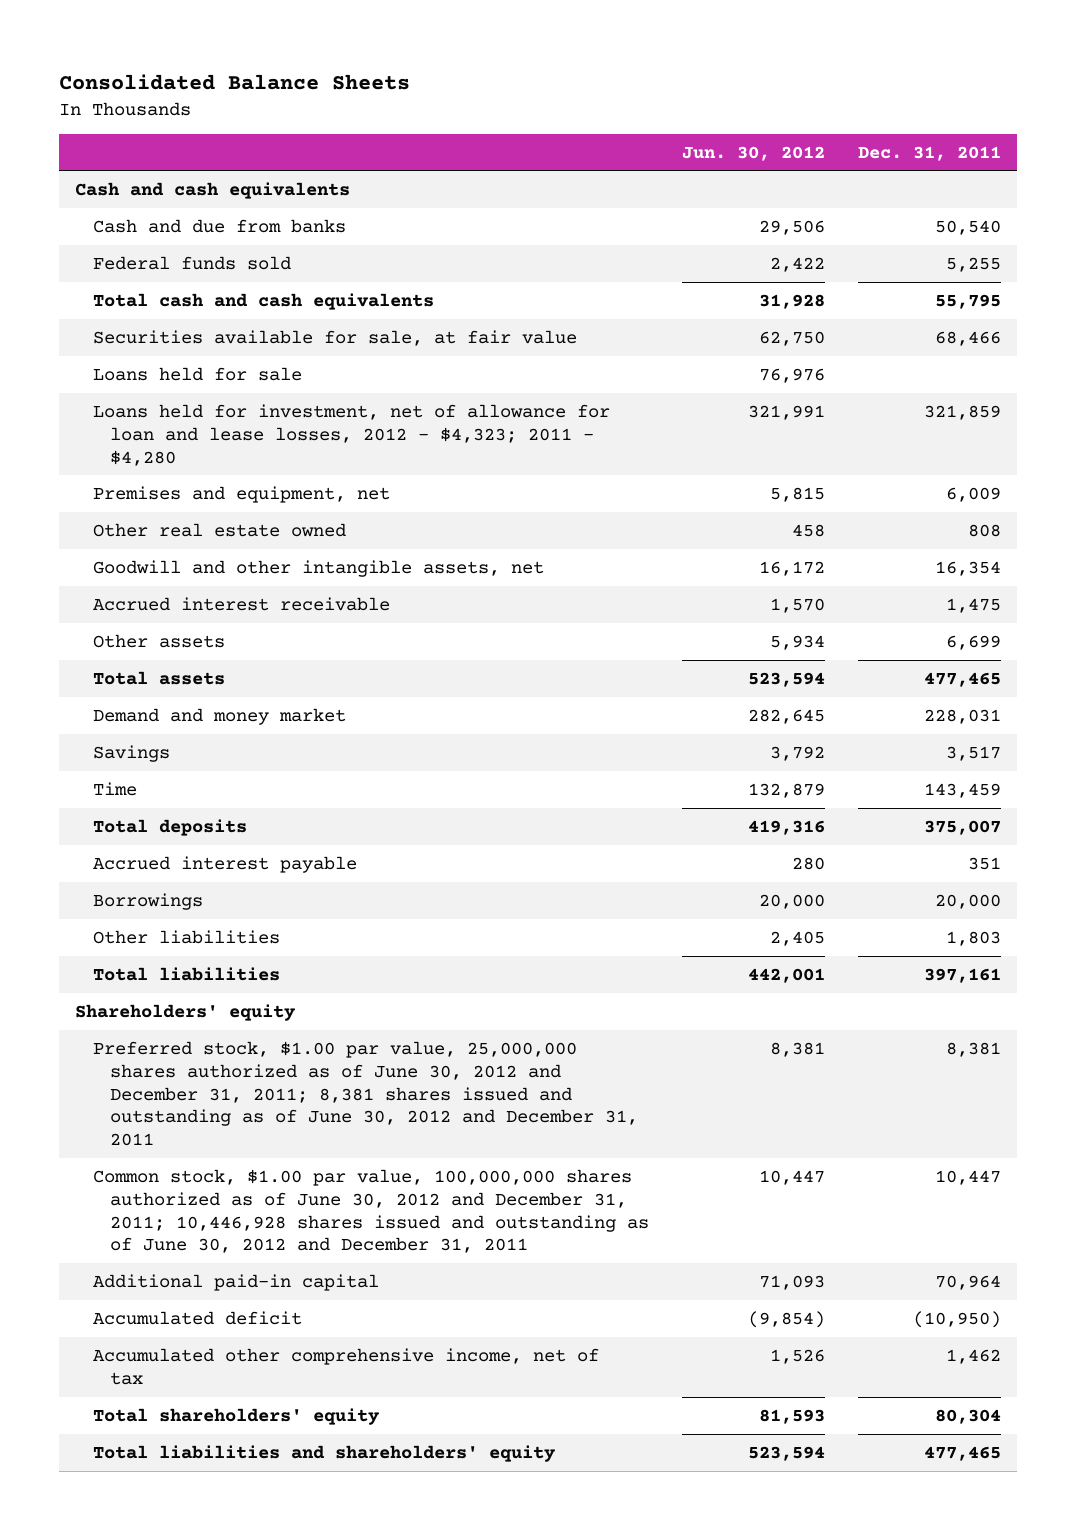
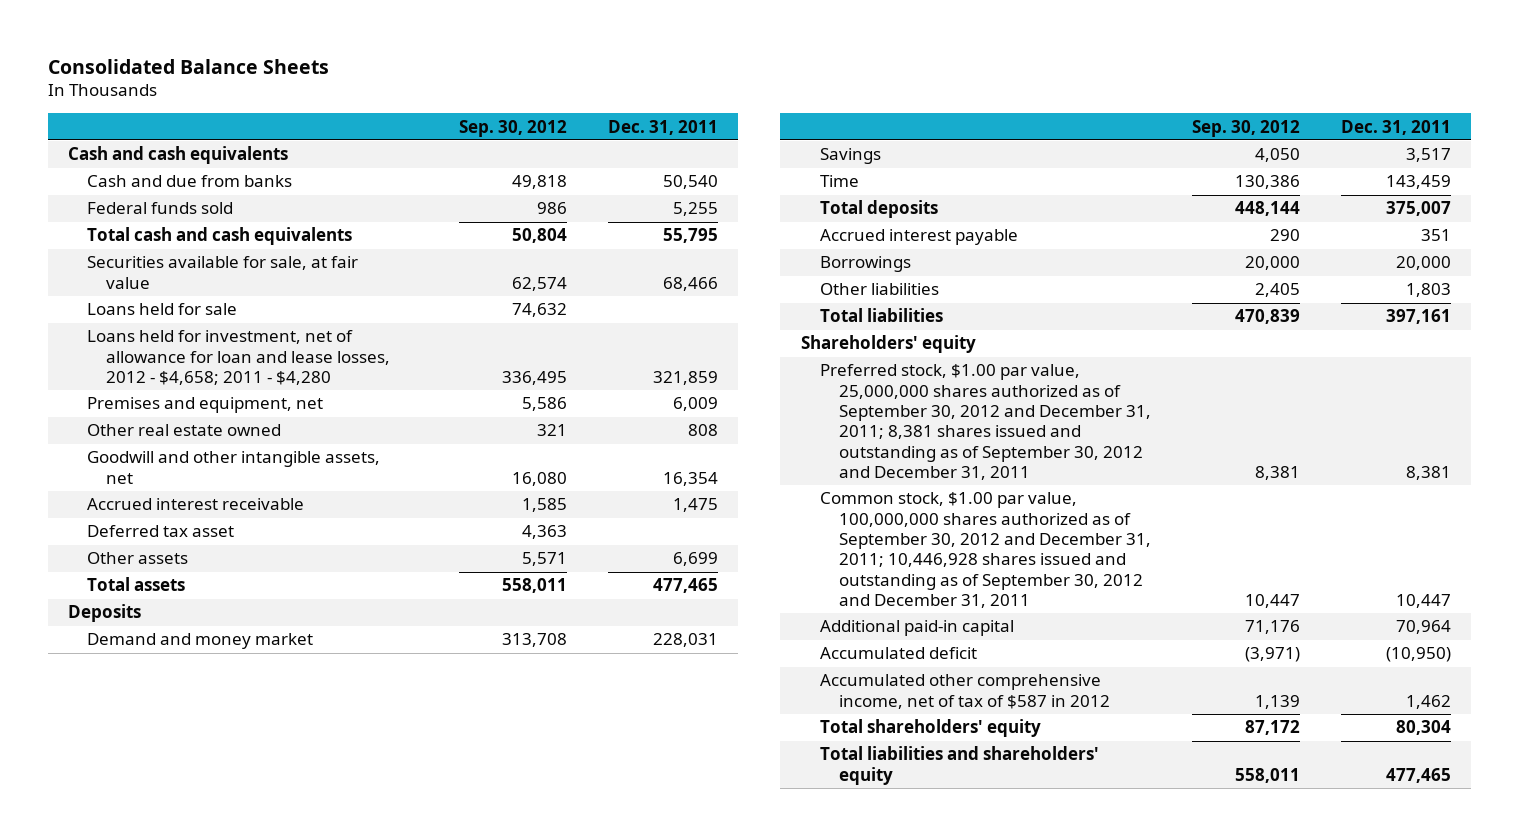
[681,145,825,161] Jun. 30, 2012 -> none
none -> [459,119,568,137] Sep. 30, 2012
[92,403,610,466] Loans held for investment, net of allowance for loan and lease losses, 2012 - $4,323; 2011 - $4,280 -> [87,330,391,386] Loans held for investment, net of allowance for loan and lease losses, 2012 - $4,658; 2011 - $4,280
none -> [87,525,235,538] Deferred tax asset
none -> [68,604,142,623] Deposits
[92,1040,639,1147] Preferred stock, $1.00 par value, 25,000,000 shares authorized as of June 30, 2012 and December 31, 2011; 8,381 shares issued and outstanding as of June 30, 2012 and December 31, 2011 -> [819,364,1152,480] Preferred stock, $1.00 par value, 25,000,000 shares authorized as of September 30, 2012 and December 31, 2011; 8,381 shares issued and outstanding as of September 30, 2012 and December 31, 2011
[92,1168,650,1254] Common stock, $1.00 par value, 100,000,000 shares authorized as of June 30, 2012 and December 31, 2011; 10,446,928 shares issued and outstanding as of June 30, 2012 and December 31, 2011 -> [819,492,1152,608] Common stock, $1.00 par value, 100,000,000 shares authorized as of September 30, 2012 and December 31, 2011; 10,446,928 shares issued and outstanding as of September 30, 2012 and December 31, 2011
[92,1347,599,1385] Accumulated other comprehensive income, net of tax -> [819,674,1111,709] Accumulated other comprehensive income, net of tax of $587 in 2012

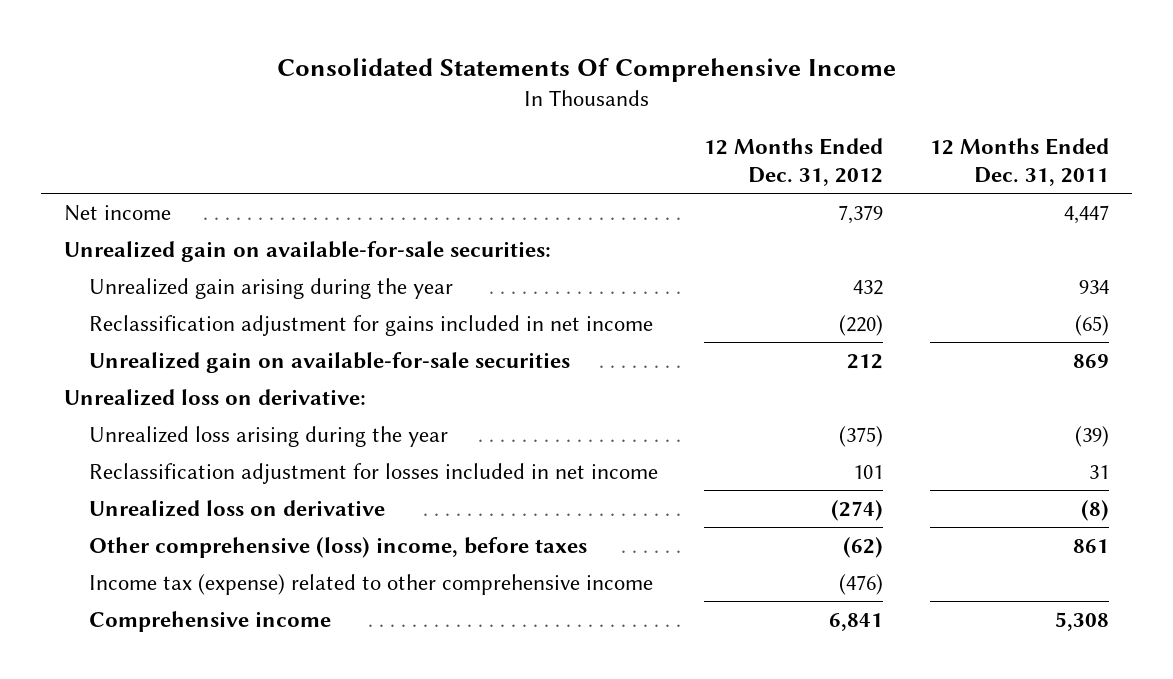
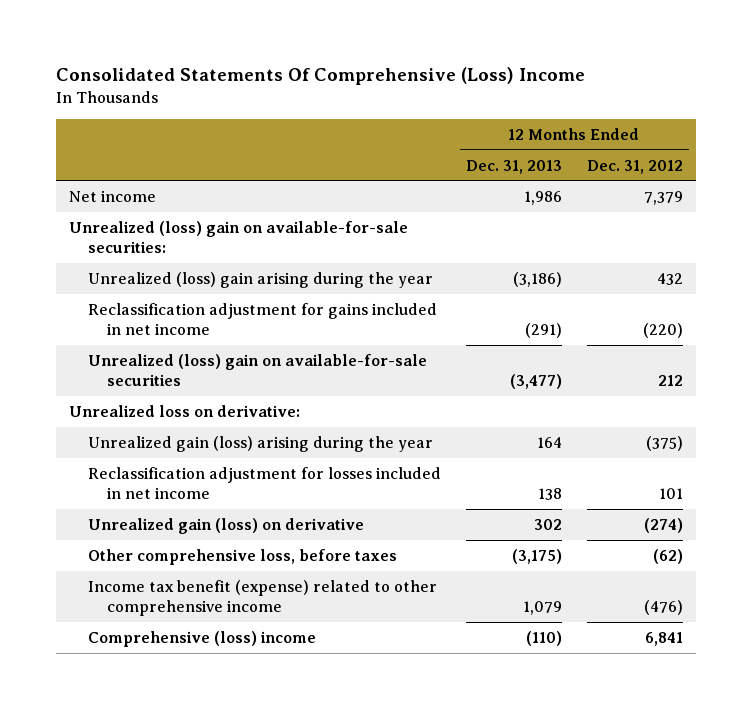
[276,58,896,83] Consolidated Statements Of Comprehensive Income -> [56,67,586,86] Consolidated Statements Of Comprehensive (Loss) Income
[929,138,1109,186] 12 Months Ended Dec. 31, 2011 -> none
none -> [465,159,562,174] Dec. 31, 2013
[64,240,552,262] Unrealized gain on available-for-sale securities: -> [68,220,408,254] Unrealized (loss) gain on available-for-sale securities:
[88,277,453,299] Unrealized gain arising during the year -> [87,271,433,288] Unrealized (loss) gain arising during the year
[88,351,570,373] Unrealized gain on available-for-sale securities -> [87,353,427,387] Unrealized (loss) gain on available-for-sale securities
[88,425,448,447] Unrealized loss arising during the year -> [87,435,433,452] Unrealized gain (loss) arising during the year
[88,499,385,517] Unrealized loss on derivative -> [87,517,364,534] Unrealized gain (loss) on derivative
[88,536,587,558] Other comprehensive (loss) income, before taxes -> [87,548,397,565] Other comprehensive loss, before taxes
[88,573,653,595] Income tax (expense) related to other comprehensive income -> [87,579,437,617] Income tax benefit (expense) related to other comprehensive income
[88,610,331,632] Comprehensive income -> [87,630,316,647] Comprehensive (loss) income

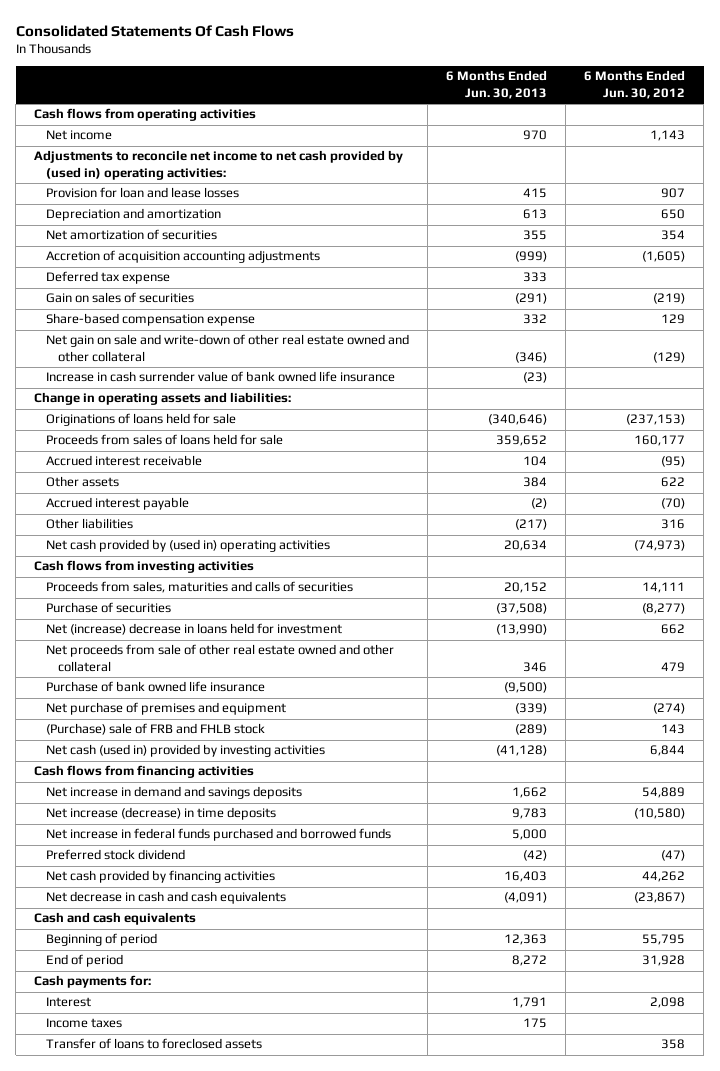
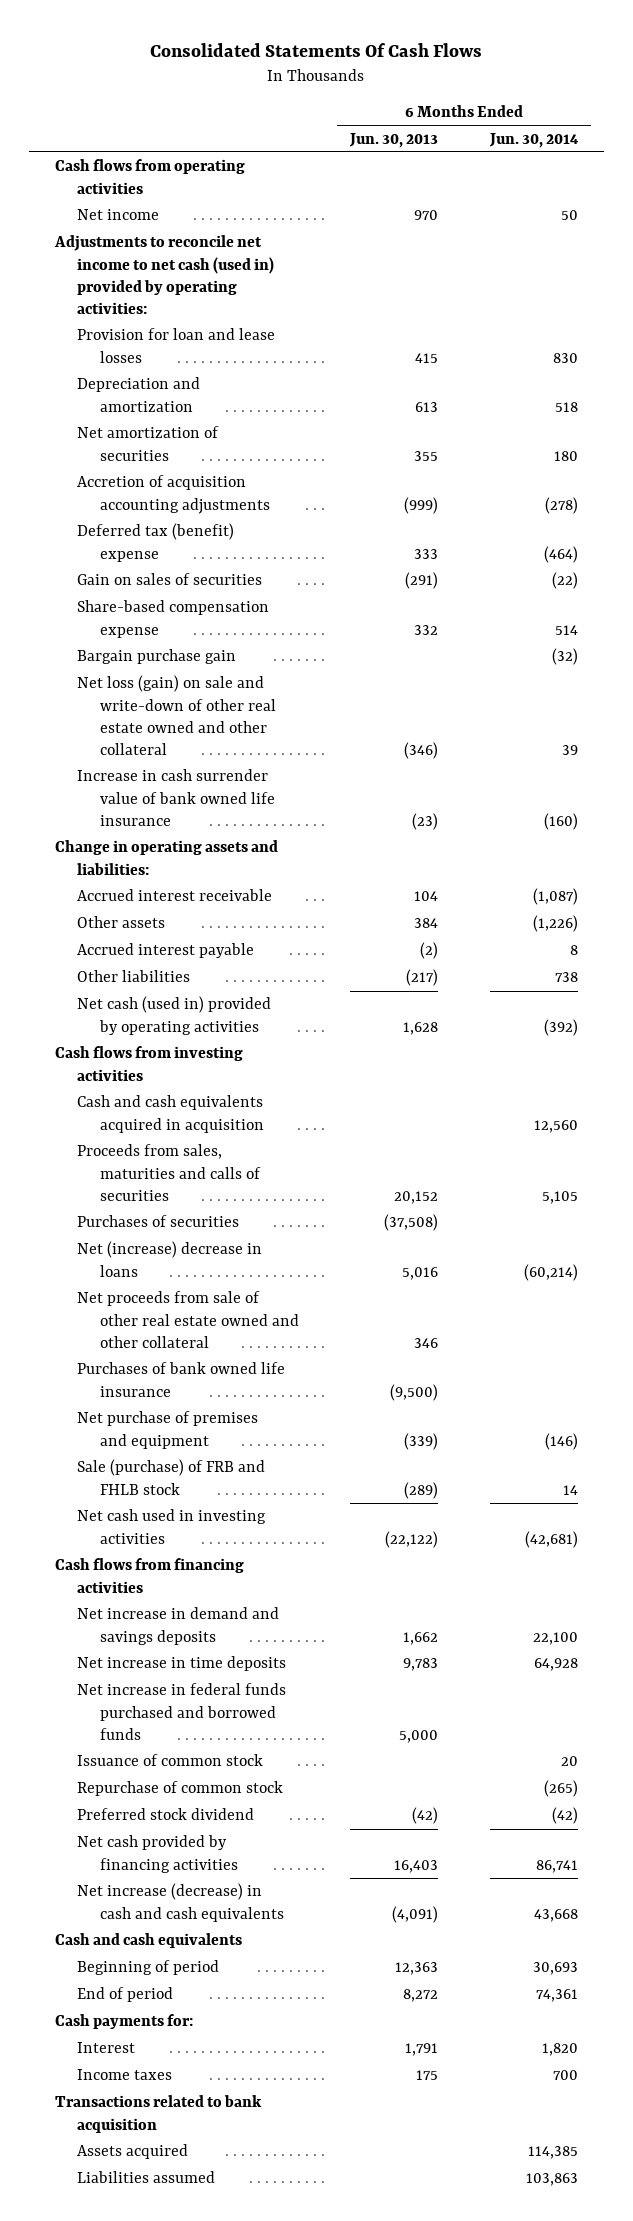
[584,70,686,100] 6 Months Ended Jun. 30, 2012 -> none
none -> [488,132,579,148] Jun. 30, 2014
[34,150,404,181] Adjustments to reconcile net income to net cash provided by (used in) operating activities: -> [53,235,275,314] Adjustments to reconcile net income to net cash (used in) provided by operating activities:
[46,271,171,285] Deferred tax expense -> [77,523,235,562] Deferred tax (benefit) expense
none -> [77,649,237,665] Bargain purchase gain
[46,334,410,363] Net gain on sale and write-down of other real estate owned and other collateral -> [77,675,276,755] Net loss (gain) on sale and write-down of other real estate owned and other collateral
[46,413,237,427] Originations of loans held for sale -> none
[46,434,284,446] Proceeds from sales of loans held for sale -> none
[46,539,331,553] Net cash provided by (used in) operating activities -> [77,996,272,1035] Net cash (used in) provided by operating activities
[504,540,548,552] 20,634 -> [403,1021,439,1035] 1,628
none -> [77,1095,264,1133] Cash and cash equivalents acquired in acquisition
[46,602,172,614] Purchase of securities -> [77,1215,240,1228] Purchases of securities
[46,623,343,636] Net (increase) decrease in loans held for investment -> [77,1241,263,1277] Net (increase) decrease in loans
[496,624,548,636] (13,990) -> [402,1266,439,1280] 5,016
[46,681,266,693] Purchase of bank owned life insurance -> [77,1362,286,1397] Purchases of bank owned life insurance
[46,723,266,736] (Purchase) sale of FRB and FHLB stock -> [77,1459,266,1495] Sale (purchase) of FRB and FHLB stock
[46,744,326,758] Net cash (used in) provided by investing activities -> [77,1509,267,1544] Net cash used in investing activities
[496,745,548,757] (41,128) -> [385,1530,439,1548] (22,122)
[46,807,277,821] Net increase (decrease) in time deposits -> [77,1656,287,1672] Net increase in time deposits
none -> [77,1754,264,1767] Issuance of common stock
none -> [77,1781,284,1797] Repurchase of common stock
[46,891,287,905] Net decrease in cash and cash equivalents -> [77,1883,284,1922] Net increase (decrease) in cash and cash equivalents
[46,1038,263,1050] Transfer of loans to foreclosed assets -> none
none -> [54,2095,262,2133] Transactions related to bank acquisition
none -> [77,2144,189,2160] Assets acquired
none -> [77,2171,216,2184] Liabilities assumed

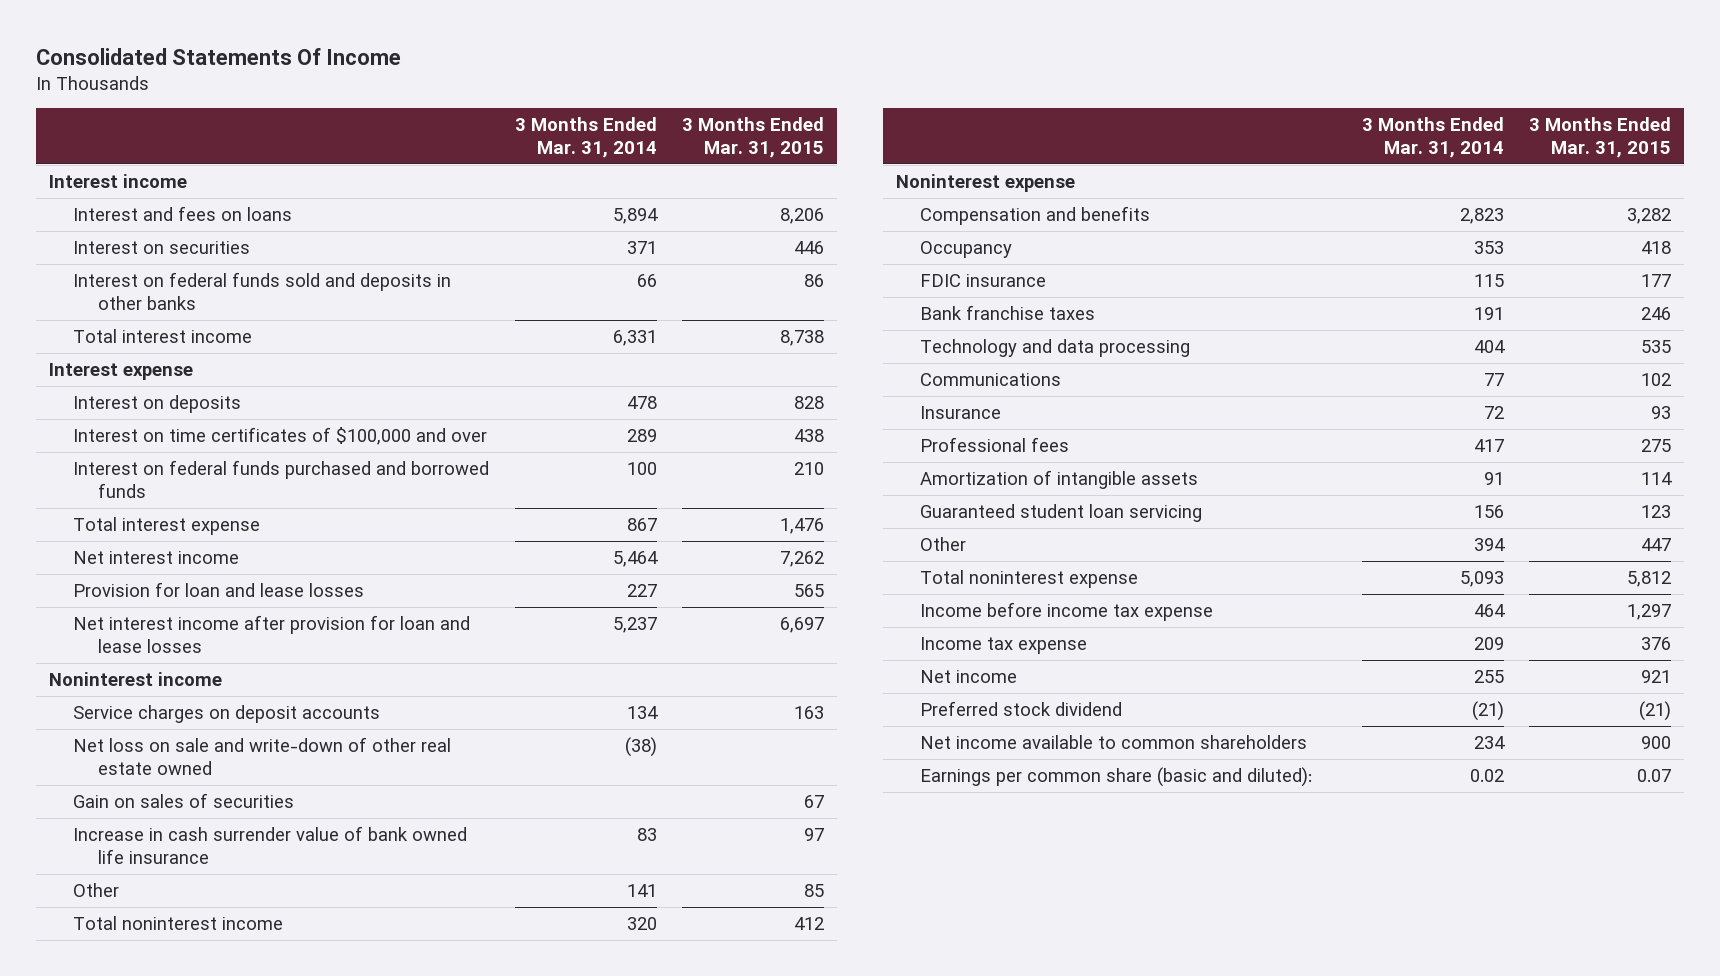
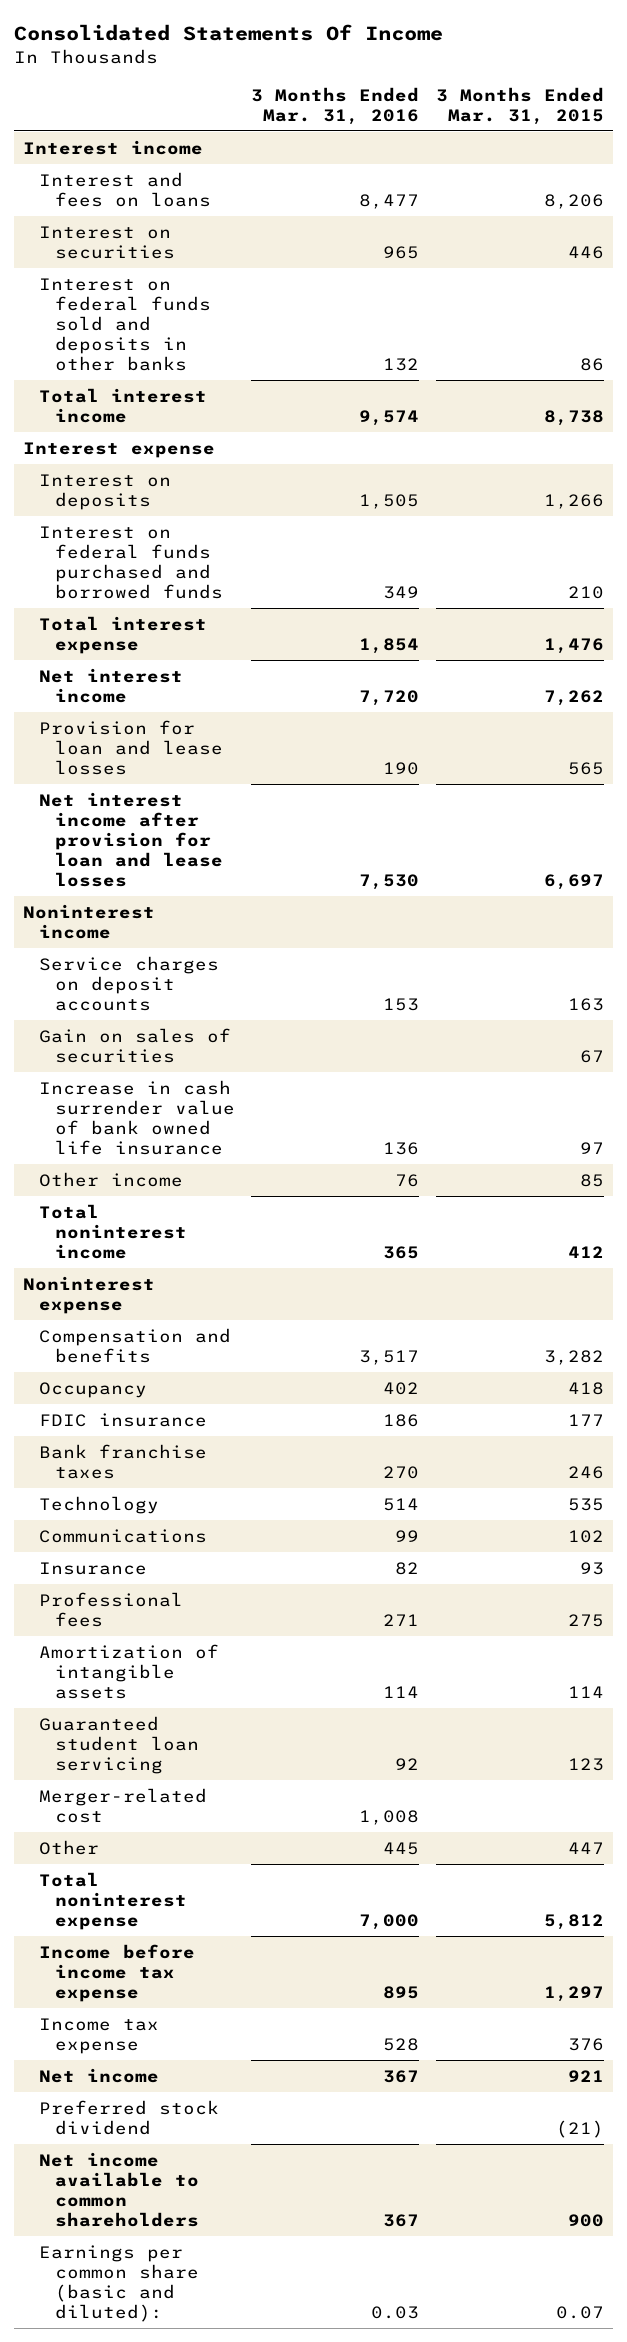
[514,117,657,159] 3 Months Ended Mar. 31, 2014 -> none
none -> [251,86,420,125] 3 Months Ended Mar. 31, 2016
[73,427,488,446] Interest on time certificates of $100,000 and over -> none
[794,396,825,410] 828 -> [544,493,605,509] 1,266
[73,737,452,775] Net loss on sale and write-down of other real estate owned -> none
[73,883,120,898] Other -> [38,1171,183,1187] Other income
[920,339,1191,358] Technology and data processing -> [38,1495,159,1514] Technology
none -> [38,1787,207,1823] Merger-related cost

